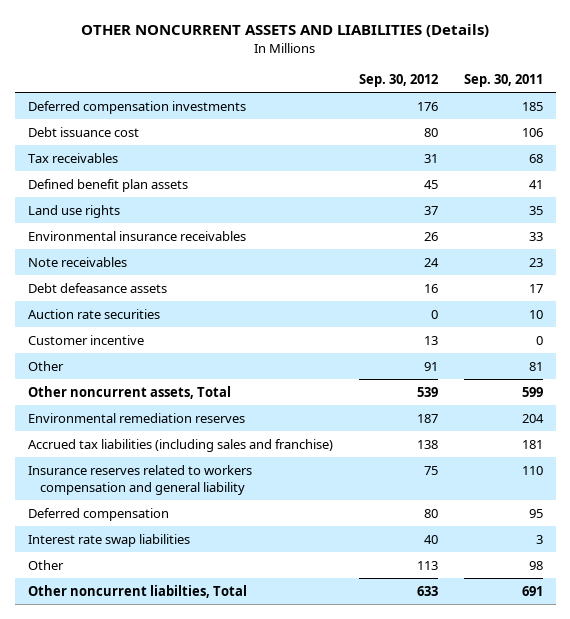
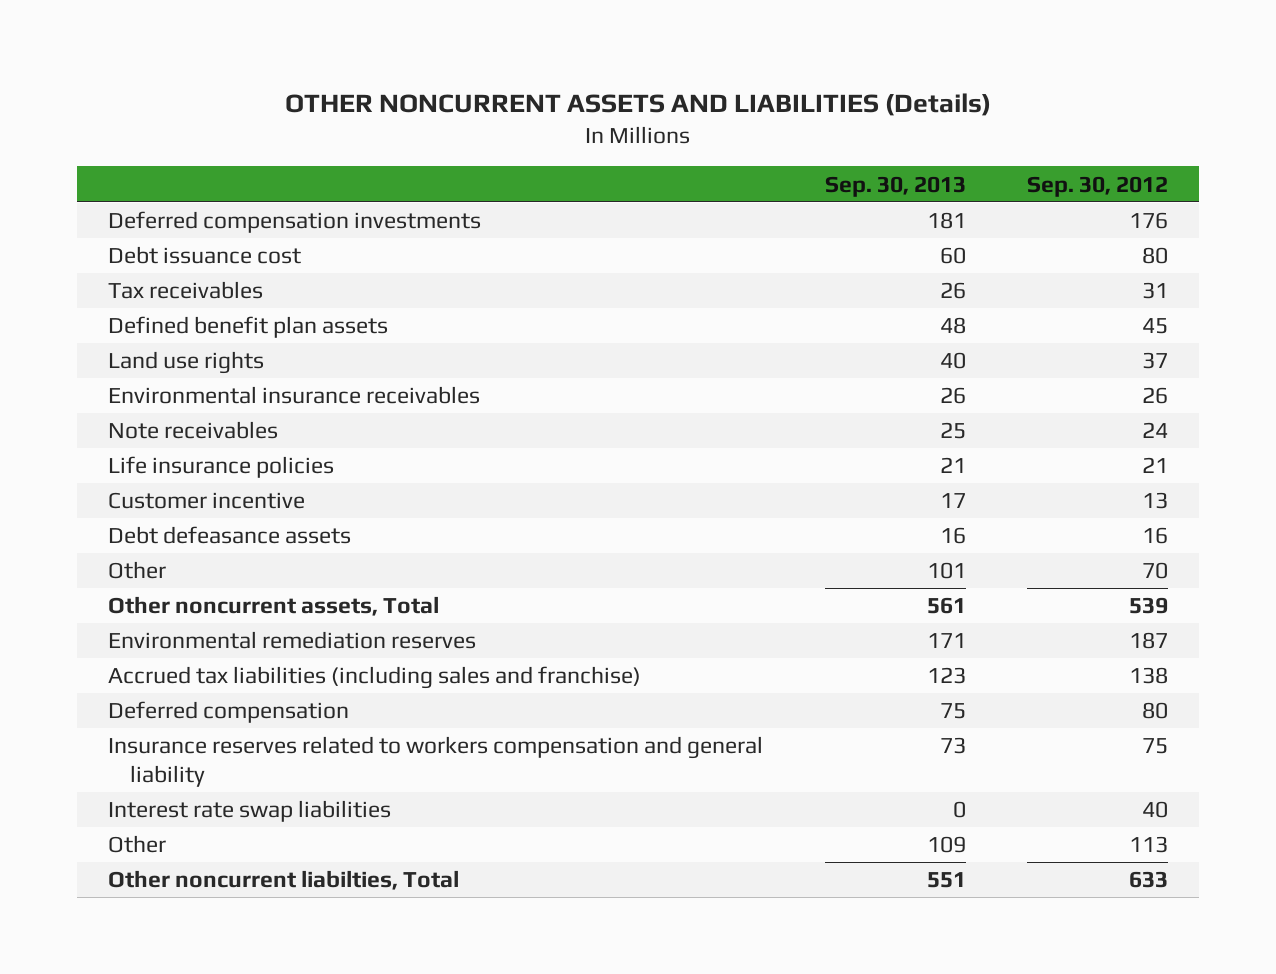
[463,73,543,87] Sep. 30, 2011 -> none
none -> [824,175,966,197] Sep. 30, 2013
[27,308,160,319] Auction rate securities -> none
none -> [107,456,334,479] Life insurance policies
[27,282,167,293] Debt defeasance assets -> [107,526,351,545] Debt defeasance assets
[423,361,438,371] 91 -> [1142,562,1169,580] 70
[27,464,252,495] Insurance reserves related to workers compensation and general liability -> [107,736,763,788] Insurance reserves related to workers compensation and general liability

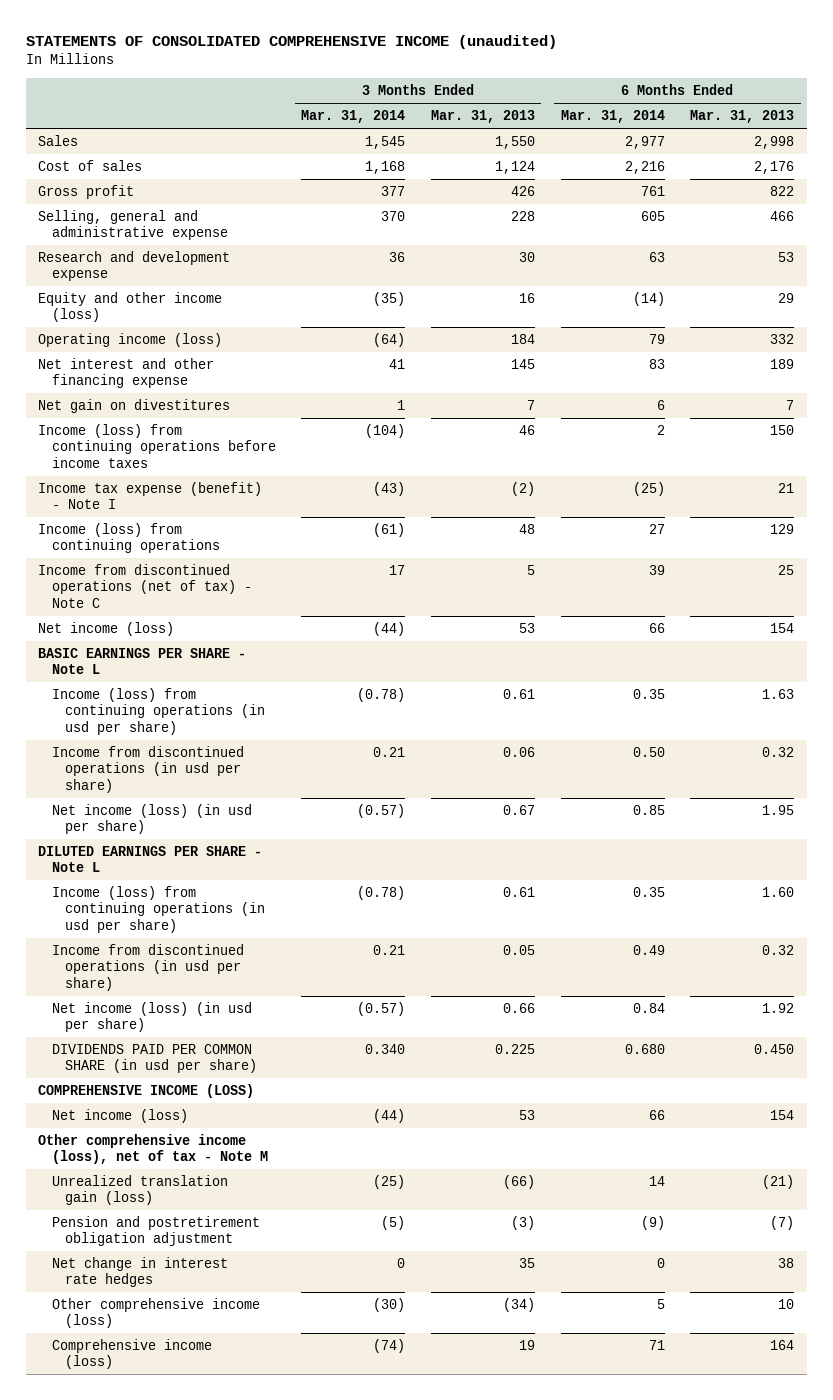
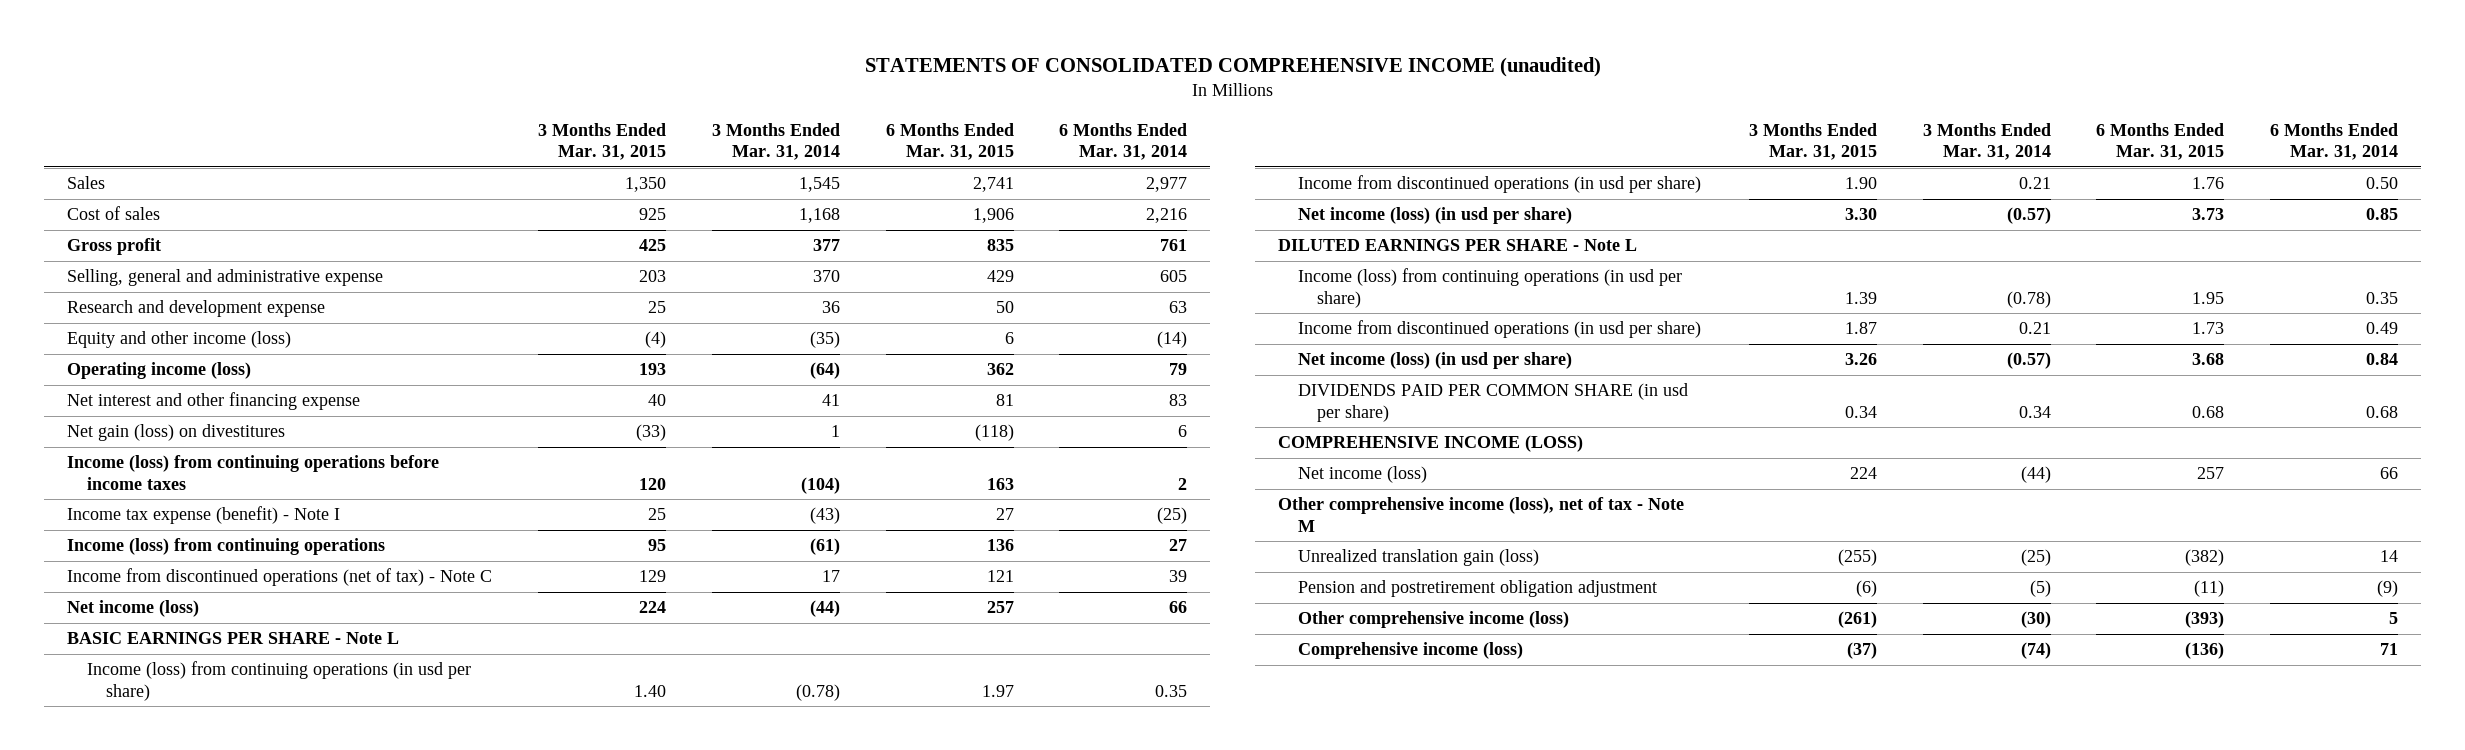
[431,110,536,124] Mar. 31, 2013 -> none
[690,110,795,124] Mar. 31, 2013 -> none
none -> [537,122,666,160] 3 Months Ended Mar. 31, 2015
none -> [885,122,1014,160] 6 Months Ended Mar. 31, 2015
[38,399,231,414] Net gain on divestitures -> [67,424,286,442] Net gain (loss) on divestitures
[365,1044,406,1055] 0.340 -> [2018,405,2051,418] 0.34
[624,1044,665,1055] 0.680 -> [2366,405,2399,418] 0.68
[51,1257,228,1288] Net change in interest rate hedges -> none

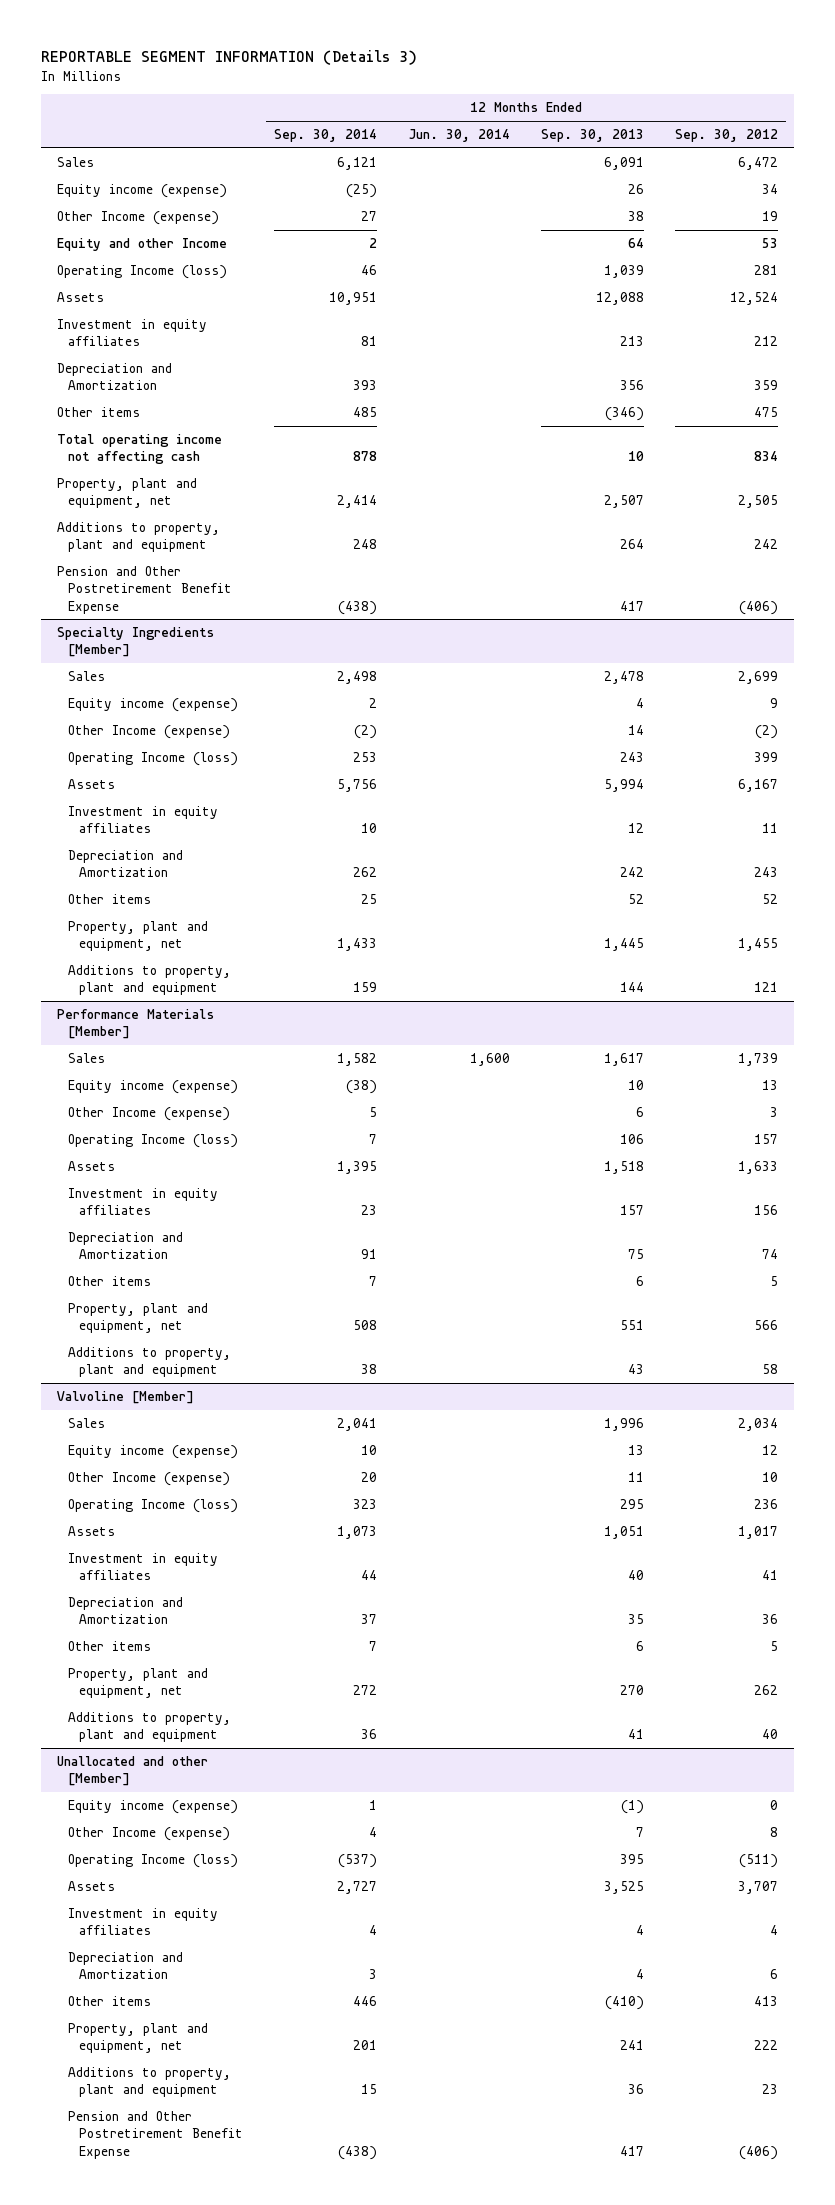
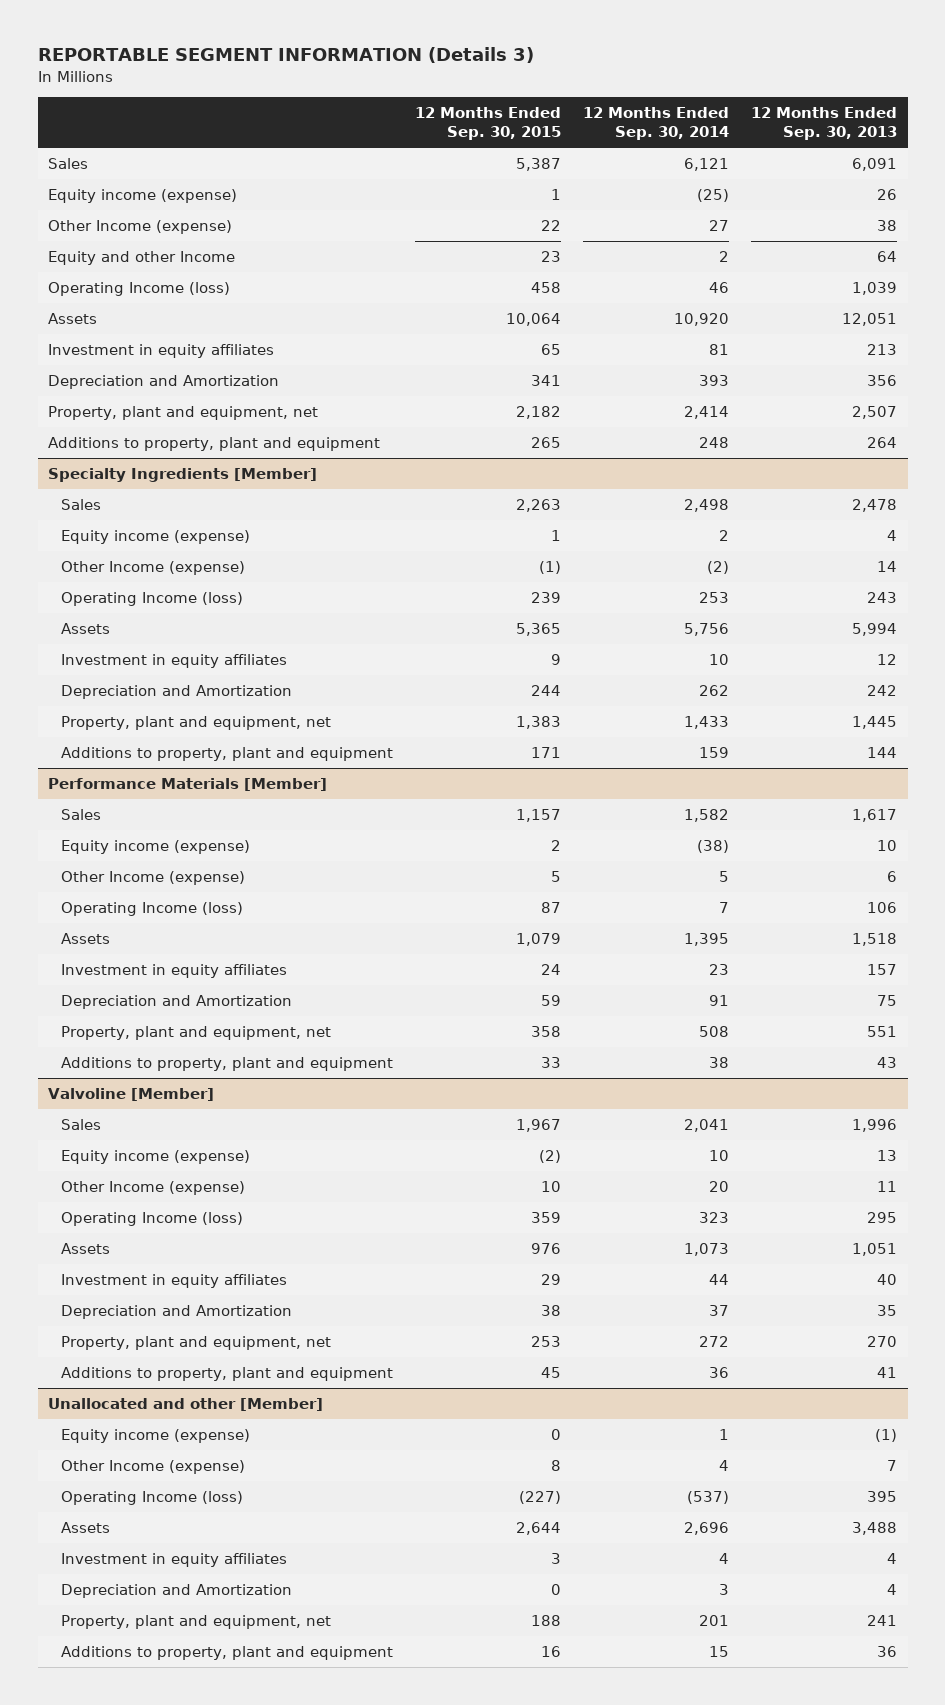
[408,129,510,143] Jun. 30, 2014 -> none
[675,129,779,143] Sep. 30, 2012 -> none
none -> [415,106,562,141] 12 Months Ended Sep. 30, 2015
[329,292,378,306] 10,951 -> [673,312,729,326] 10,920
[596,292,645,306] 12,088 -> [841,312,897,326] 12,051
[56,407,140,418] Other items -> none
[56,434,222,465] Total operating income not affecting cash -> none
[56,566,232,614] Pension and Other Postretirement Benefit Expense -> none
[67,894,151,905] Other items -> none
[67,1276,151,1287] Other items -> none
[67,1641,151,1652] Other items -> none
[337,1881,378,1895] 2,727 -> [683,1521,729,1535] 2,696
[604,1881,645,1895] 3,525 -> [851,1521,897,1535] 3,488
[67,1996,151,2007] Other items -> none
[67,2111,243,2159] Pension and Other Postretirement Benefit Expense -> none

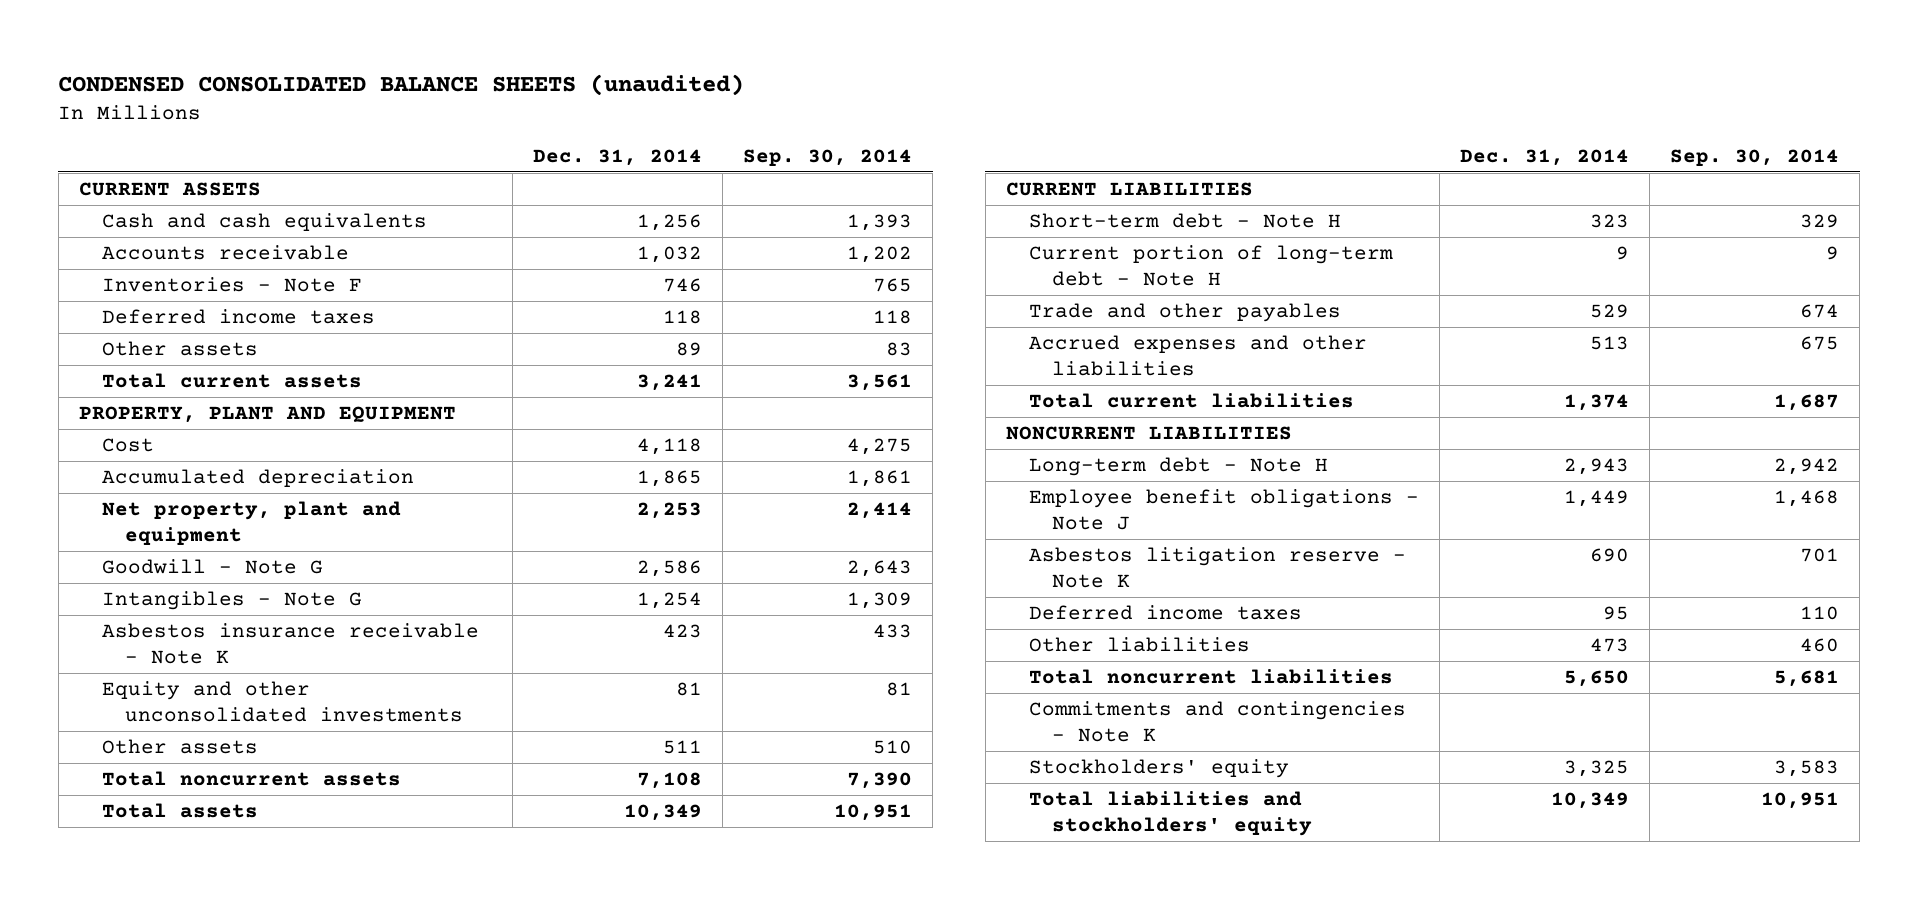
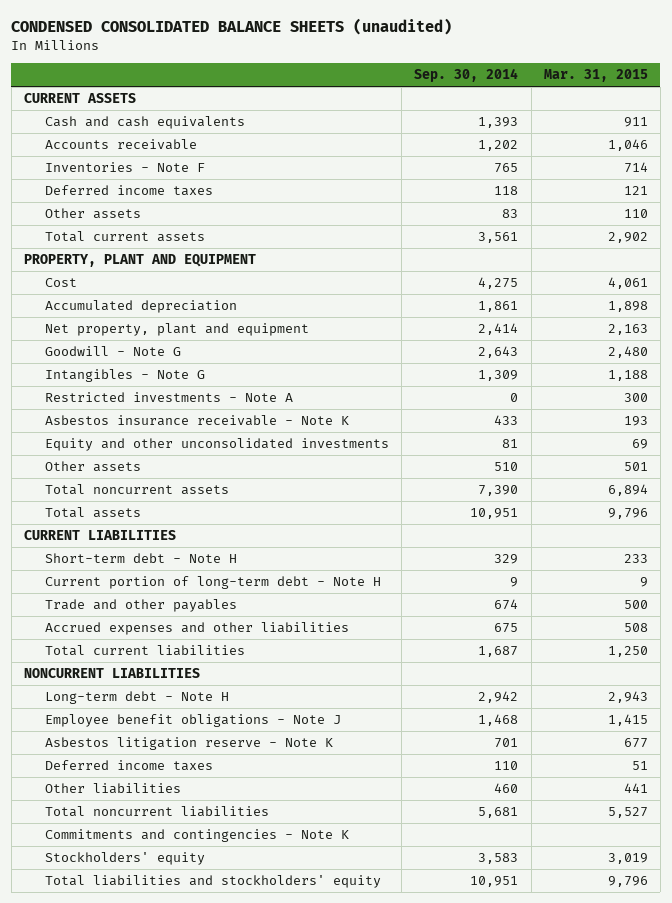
[533,149,703,167] Dec. 31, 2014 -> none
none -> [543,69,648,83] Mar. 31, 2015
none -> [45,392,294,403] Restricted investments - Note A

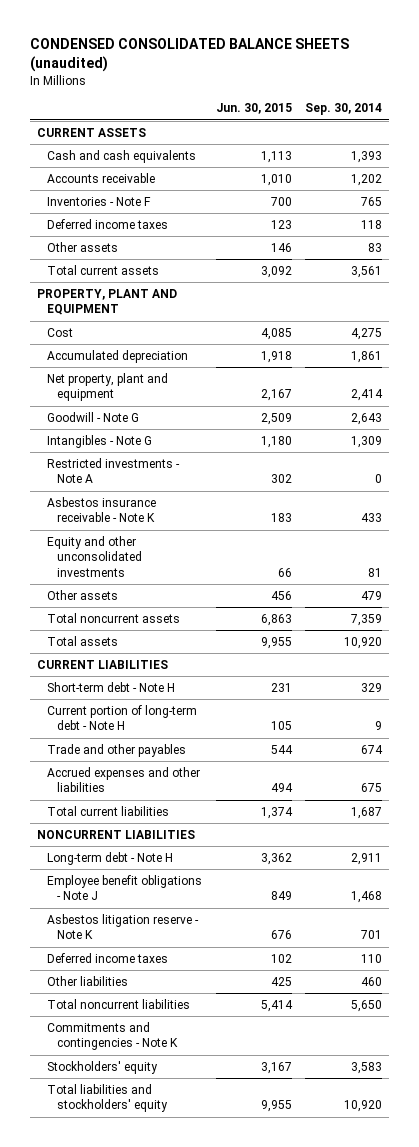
[543,69,648,83] Mar. 31, 2015 -> none
none -> [215,103,292,115] Jun. 30, 2015
[494,462,519,472] 510 -> [361,590,383,600] 479
[478,485,519,497] 7,390 -> [351,613,383,626] 7,359
[470,508,519,520] 10,951 -> [344,636,383,649] 10,920
[478,691,519,704] 2,942 -> [351,852,383,865] 2,911
[478,807,519,819] 5,681 -> [351,999,383,1012] 5,650
[470,876,519,888] 10,951 -> [344,1100,383,1113] 10,920

